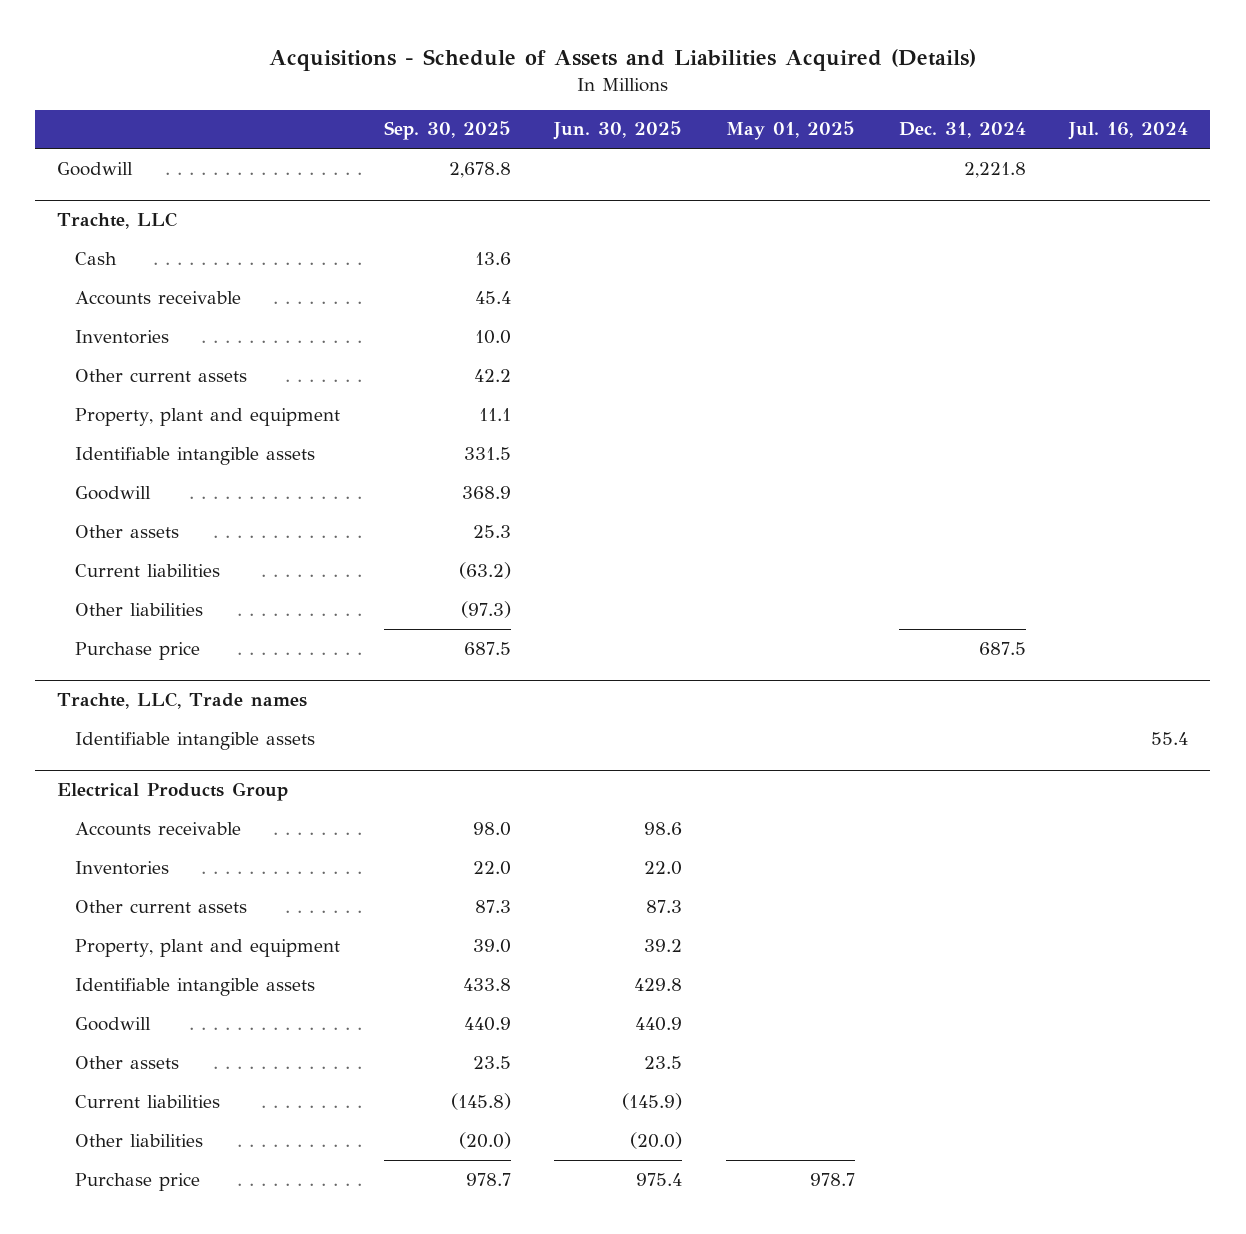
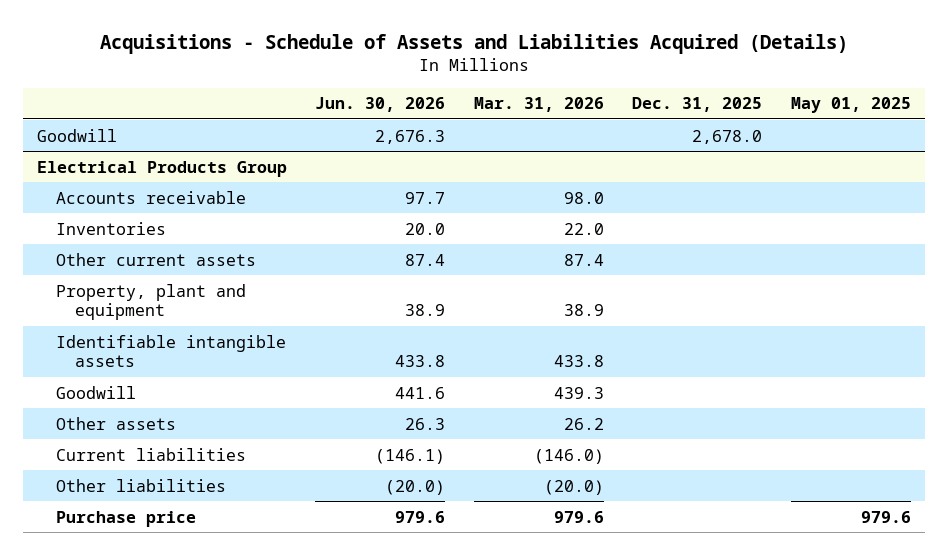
[383,121,511,141] Sep. 30, 2025 -> none
[553,121,683,141] Jun. 30, 2025 -> none
[898,122,1026,139] Dec. 31, 2024 -> none
[1068,122,1189,141] Jul. 16, 2024 -> none
none -> [315,97,446,113] Jun. 30, 2026
none -> [473,97,604,113] Mar. 31, 2026
none -> [632,97,763,113] Dec. 31, 2025
[57,212,178,230] Trachte, LLC -> none
[74,251,117,265] Cash -> none
[74,290,241,305] Accounts receivable -> none
[74,329,169,344] Inventories -> none
[74,368,247,382] Other current assets -> none
[74,407,340,426] Property, plant and equipment -> none
[74,446,315,465] Identifiable intangible assets -> none
[74,485,151,500] Goodwill -> none
[74,524,179,538] Other assets -> none
[74,563,220,577] Current liabilities -> none
[74,602,203,616] Other liabilities -> none
[74,641,200,660] Purchase price -> none
[57,692,308,710] Trachte, LLC, Trade names -> none
[74,731,315,750] Identifiable intangible assets -> none
[810,1172,856,1186] 978.7 -> [860,510,911,523] 979.6

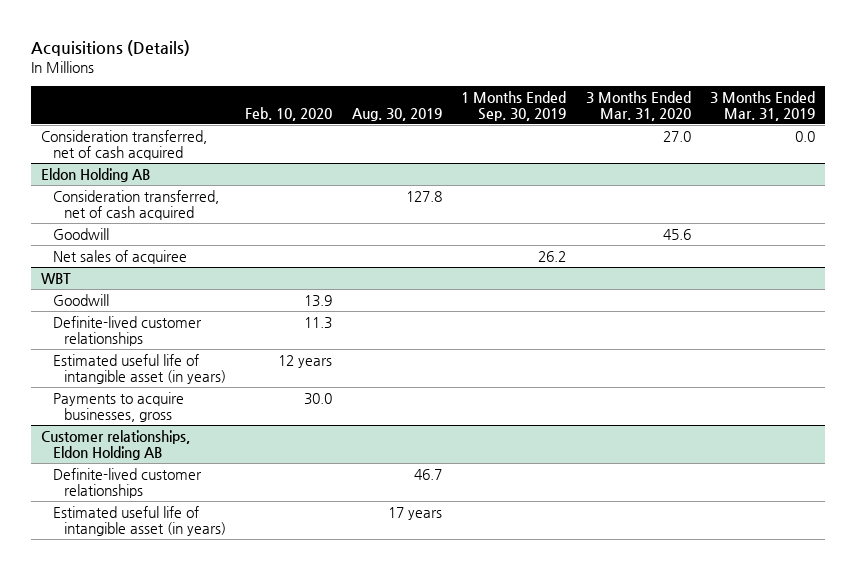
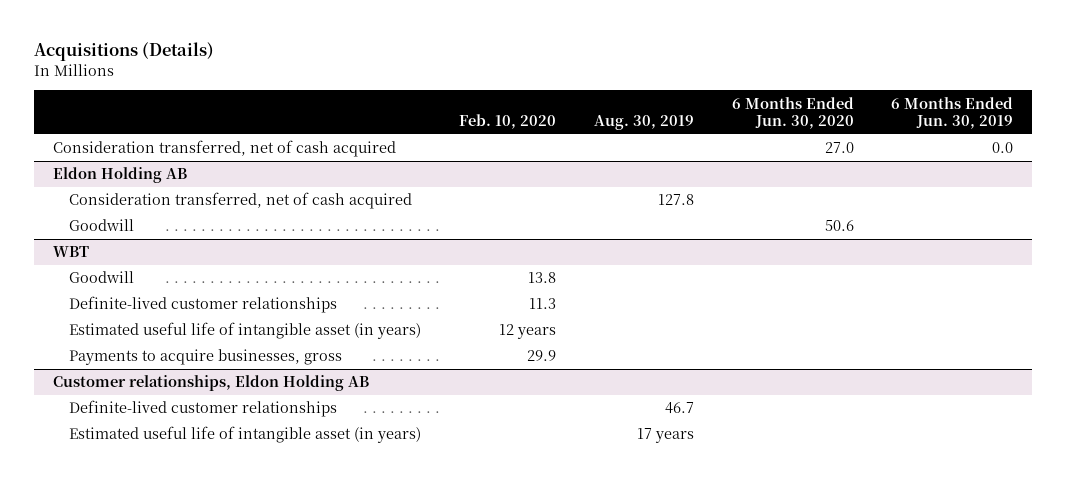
[461,90,567,121] 1 Months Ended Sep. 30, 2019 -> none
[585,90,691,121] 3 Months Ended Mar. 31, 2020 -> none
[710,90,816,121] 3 Months Ended Mar. 31, 2019 -> none
none -> [731,96,854,130] 6 Months Ended Jun. 30, 2020
none -> [891,96,1014,130] 6 Months Ended Jun. 30, 2019
[52,249,187,264] Net sales of acquiree -> none
[304,294,333,307] 13.9 -> [528,272,557,284] 13.8
[304,392,333,405] 30.0 -> [527,350,557,362] 29.9

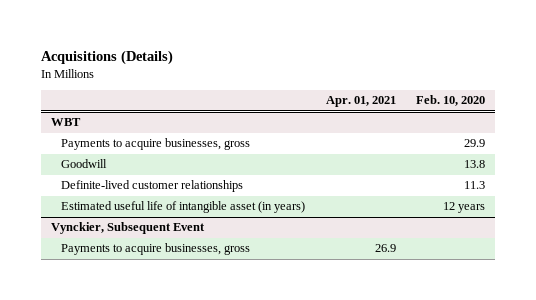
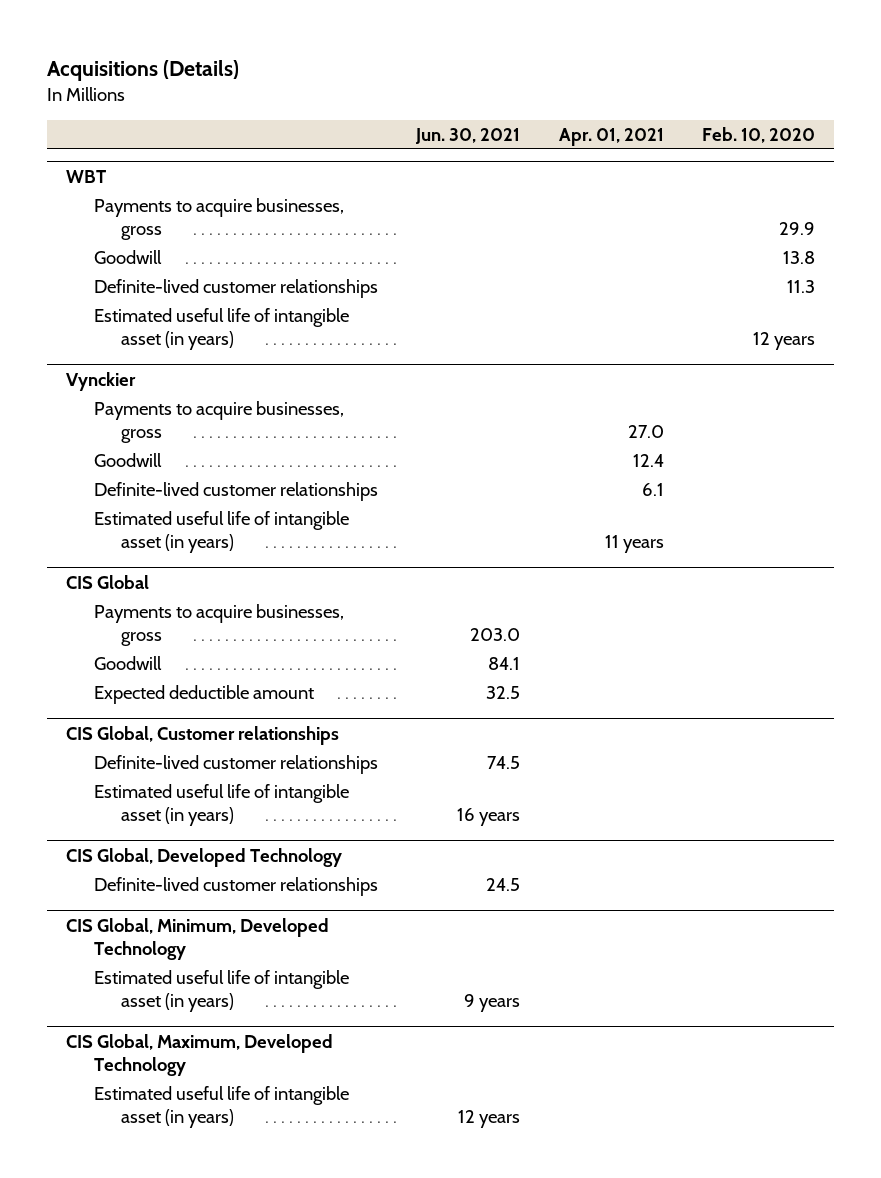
none -> [415,127,521,144] Jun. 30, 2021
[51,222,206,235] Vynckier, Subsequent Event -> [66,371,137,391] Vynckier
[374,244,396,253] 26.9 -> [627,425,664,439] 27.0
none -> [93,452,162,467] Goodwill
none -> [93,481,378,501] Definite-lived customer relationships
none -> [93,510,349,554] Estimated useful life of intangible asset (in years)
none -> [66,574,150,589] CIS Global
none -> [93,603,344,647] Payments to acquire businesses, gross
none -> [93,655,162,670] Goodwill
none -> [93,684,314,704] Expected deductible amount
none -> [66,725,340,745] CIS Global, Customer relationships
none -> [93,754,378,774] Definite-lived customer relationships
none -> [93,783,349,827] Estimated useful life of intangible asset (in years)
none -> [66,847,343,867] CIS Global, Developed Technology
none -> [93,876,378,896] Definite-lived customer relationships
none -> [66,917,330,960] CIS Global, Minimum, Developed Technology
none -> [93,969,349,1013] Estimated useful life of intangible asset (in years)
none -> [66,1033,334,1076] CIS Global, Maximum, Developed Technology
none -> [93,1085,349,1129] Estimated useful life of intangible asset (in years)

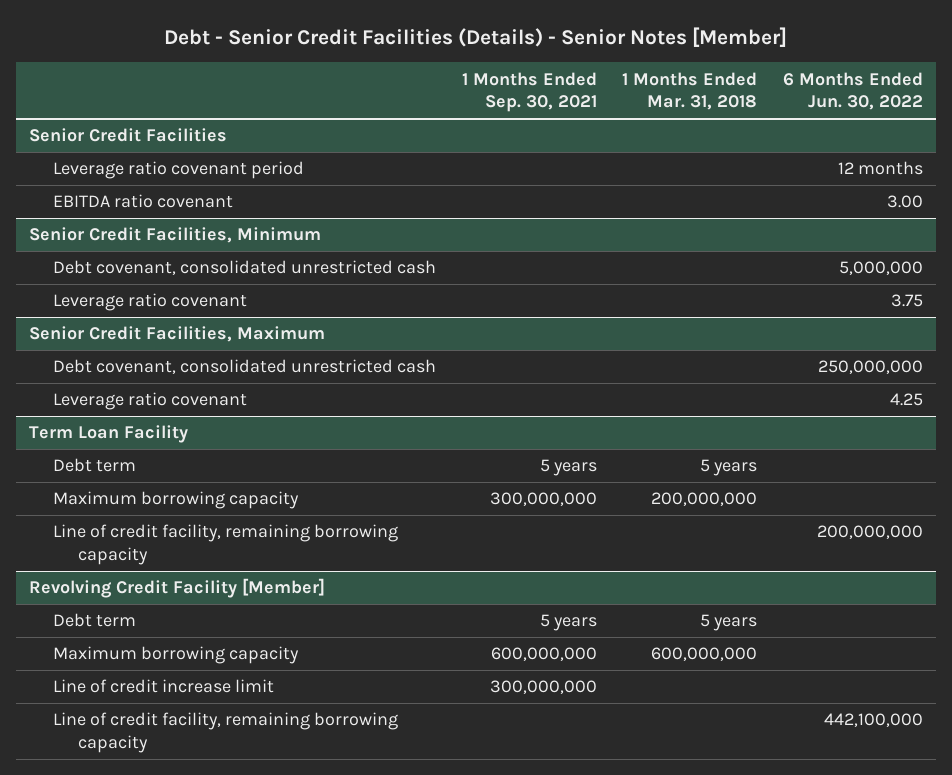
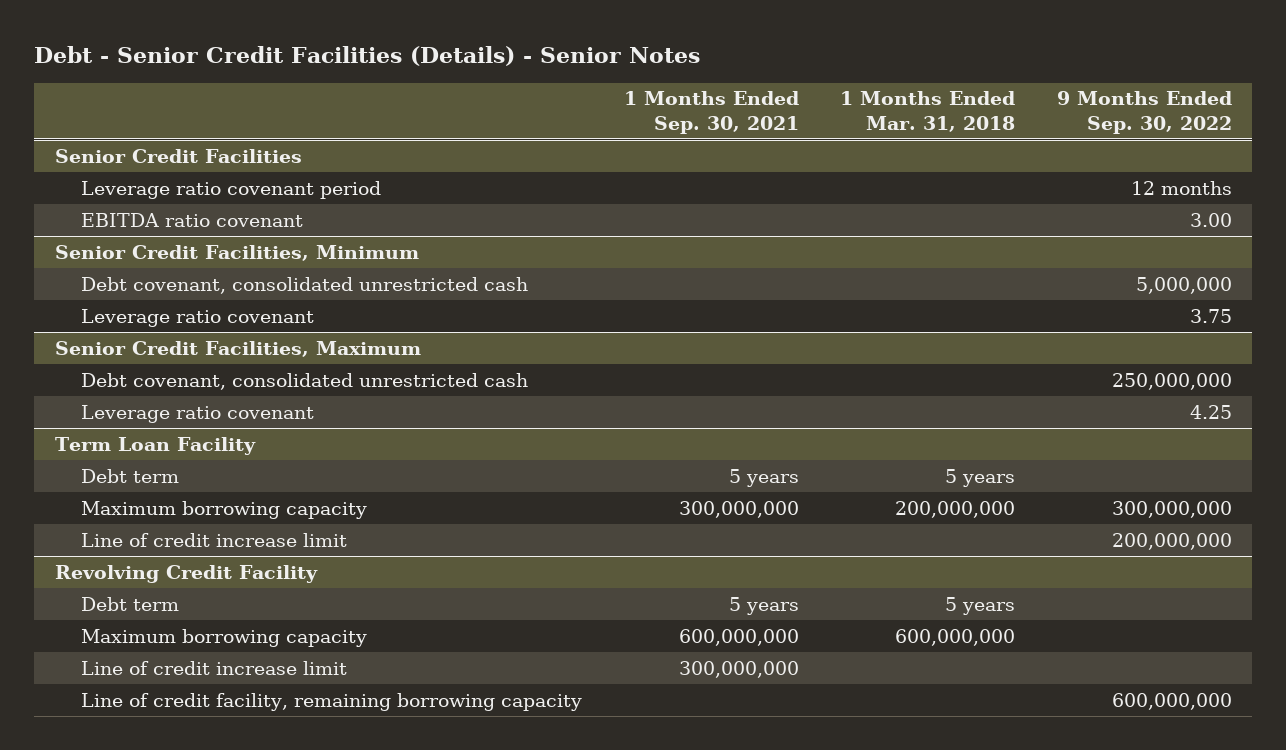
[163,27,787,48] Debt - Senior Credit Facilities (Details) - Senior Notes [Member] -> [33,46,700,67] Debt - Senior Credit Facilities (Details) - Senior Notes
[782,71,923,111] 6 Months Ended Jun. 30, 2022 -> none
none -> [1056,91,1232,135] 9 Months Ended Sep. 30, 2022
[53,524,399,566] Line of credit facility, remaining borrowing capacity -> none
none -> [81,532,348,547] Line of credit increase limit
[28,578,325,599] Revolving Credit Facility [Member] -> [54,564,318,583] Revolving Credit Facility

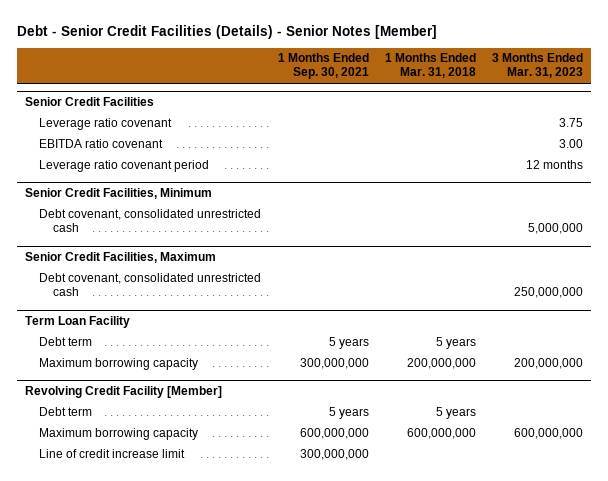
[33,46,700,67] Debt - Senior Credit Facilities (Details) - Senior Notes -> [17,24,438,39] Debt - Senior Credit Facilities (Details) - Senior Notes [Member]
[1056,91,1232,135] 9 Months Ended Sep. 30, 2022 -> none
none -> [491,53,583,79] 3 Months Ended Mar. 31, 2023
none -> [39,117,173,130] Leverage ratio covenant
[81,180,382,199] Leverage ratio covenant period -> [39,159,210,172] Leverage ratio covenant period
[81,308,315,327] Leverage ratio covenant -> none
[81,404,315,423] Leverage ratio covenant -> none
[81,532,348,547] Line of credit increase limit -> none
[54,564,318,583] Revolving Credit Facility -> [25,385,223,398] Revolving Credit Facility [Member]
[81,692,583,711] Line of credit facility, remaining borrowing capacity -> none

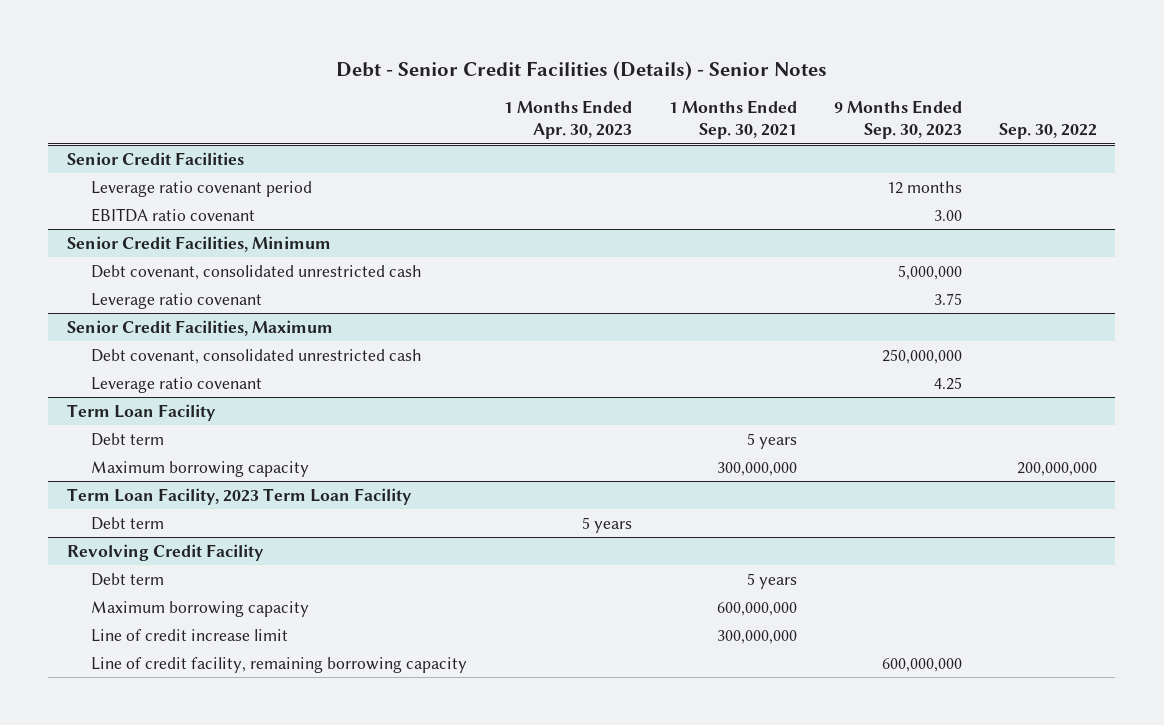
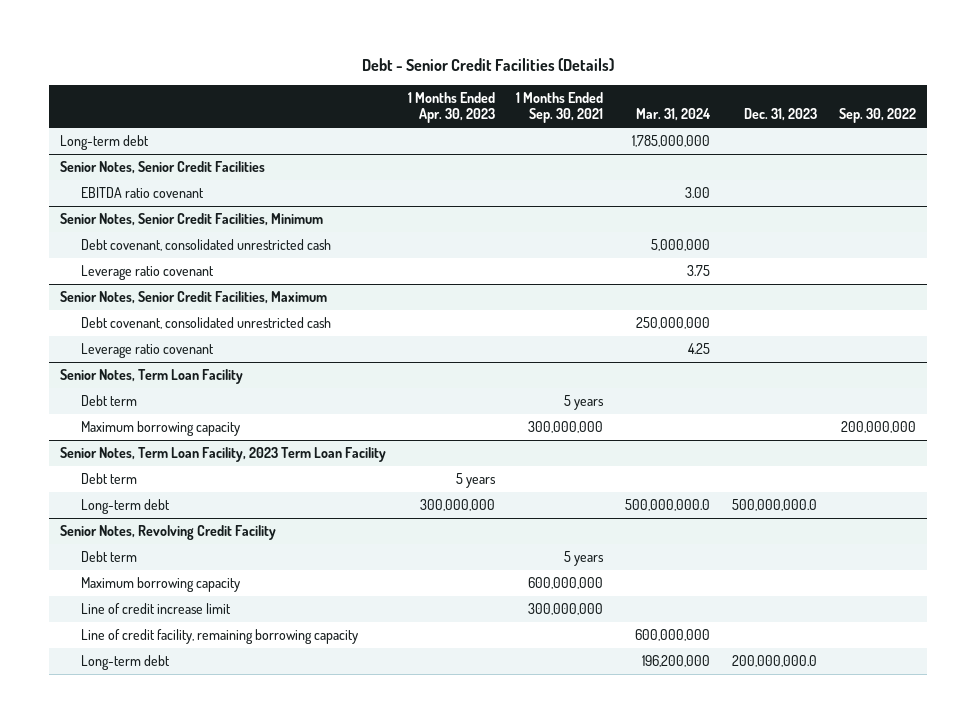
[335,60,827,81] Debt - Senior Credit Facilities (Details) - Senior Notes -> [361,57,614,71] Debt - Senior Credit Facilities (Details)
[833,100,962,140] 9 Months Ended Sep. 30, 2023 -> none
none -> [636,108,712,122] Mar. 31, 2024
none -> [744,108,818,122] Dec. 31, 2023
[91,180,313,197] Leverage ratio covenant period -> none
none -> [59,135,149,151] Long-term debt
[66,151,244,165] Senior Credit Facilities -> [59,161,265,175] Senior Notes, Senior Credit Facilities
[66,235,331,252] Senior Credit Facilities, Minimum -> [59,213,323,227] Senior Notes, Senior Credit Facilities, Minimum
[66,319,333,336] Senior Credit Facilities, Maximum -> [59,291,327,305] Senior Notes, Senior Credit Facilities, Maximum
[66,403,216,421] Term Loan Facility -> [59,369,243,385] Senior Notes, Term Loan Facility
[66,487,412,505] Term Loan Facility, 2023 Term Loan Facility -> [59,447,386,463] Senior Notes, Term Loan Facility, 2023 Term Loan Facility
none -> [81,499,171,515] Long-term debt
[66,543,264,561] Revolving Credit Facility -> [59,525,276,541] Senior Notes, Revolving Credit Facility
none -> [81,655,171,671] Long-term debt

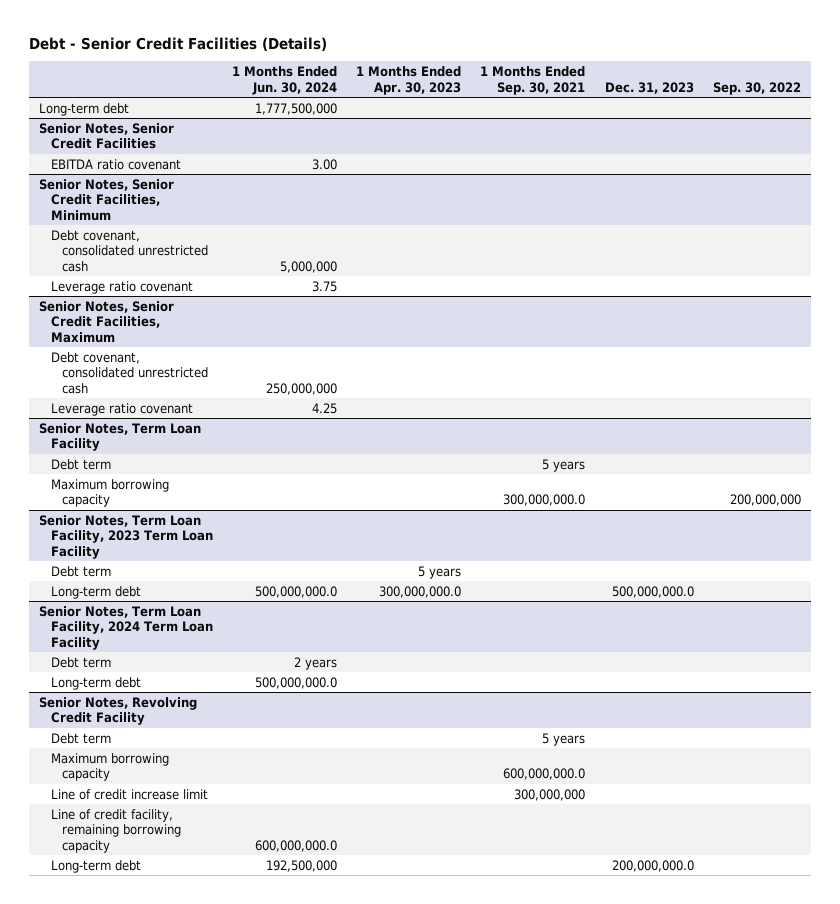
[636,108,712,122] Mar. 31, 2024 -> none
none -> [231,66,337,95] 1 Months Ended Jun. 30, 2024
[528,421,604,434] 300,000,000 -> [503,494,586,507] 300,000,000.0
[419,499,495,512] 300,000,000 -> [379,585,462,598] 300,000,000.0
none -> [39,605,213,651] Senior Notes, Term Loan Facility, 2024 Term Loan Facility
none -> [50,656,111,668] Debt term
none -> [50,676,141,690] Long-term debt
[528,577,604,590] 600,000,000 -> [503,768,586,781] 600,000,000.0

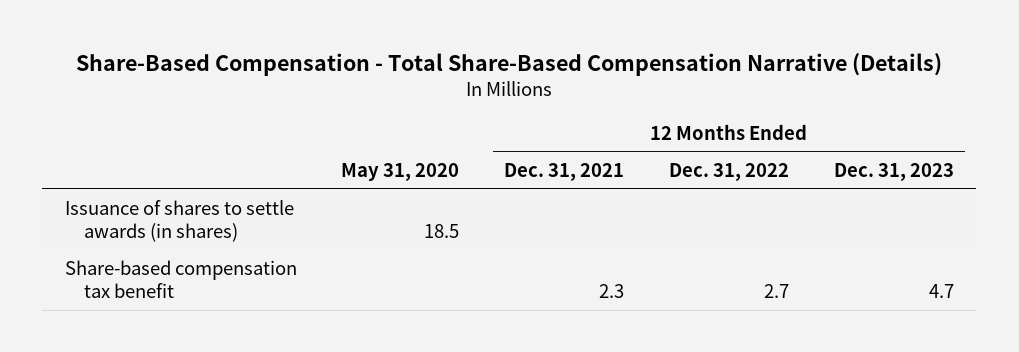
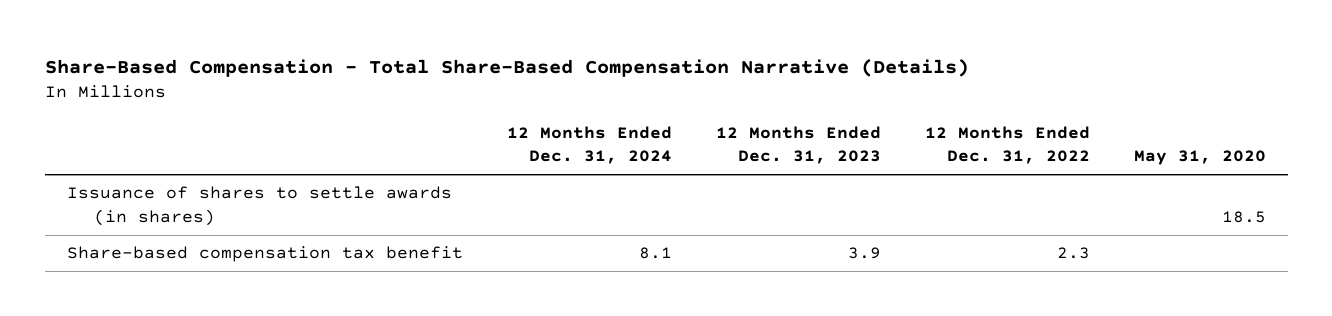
[504,163,625,182] Dec. 31, 2021 -> none
none -> [506,125,672,165] 12 Months Ended Dec. 31, 2024
[764,284,790,299] 2.7 -> [1056,247,1090,260] 2.3
[928,284,954,299] 4.7 -> [847,247,881,260] 3.9

